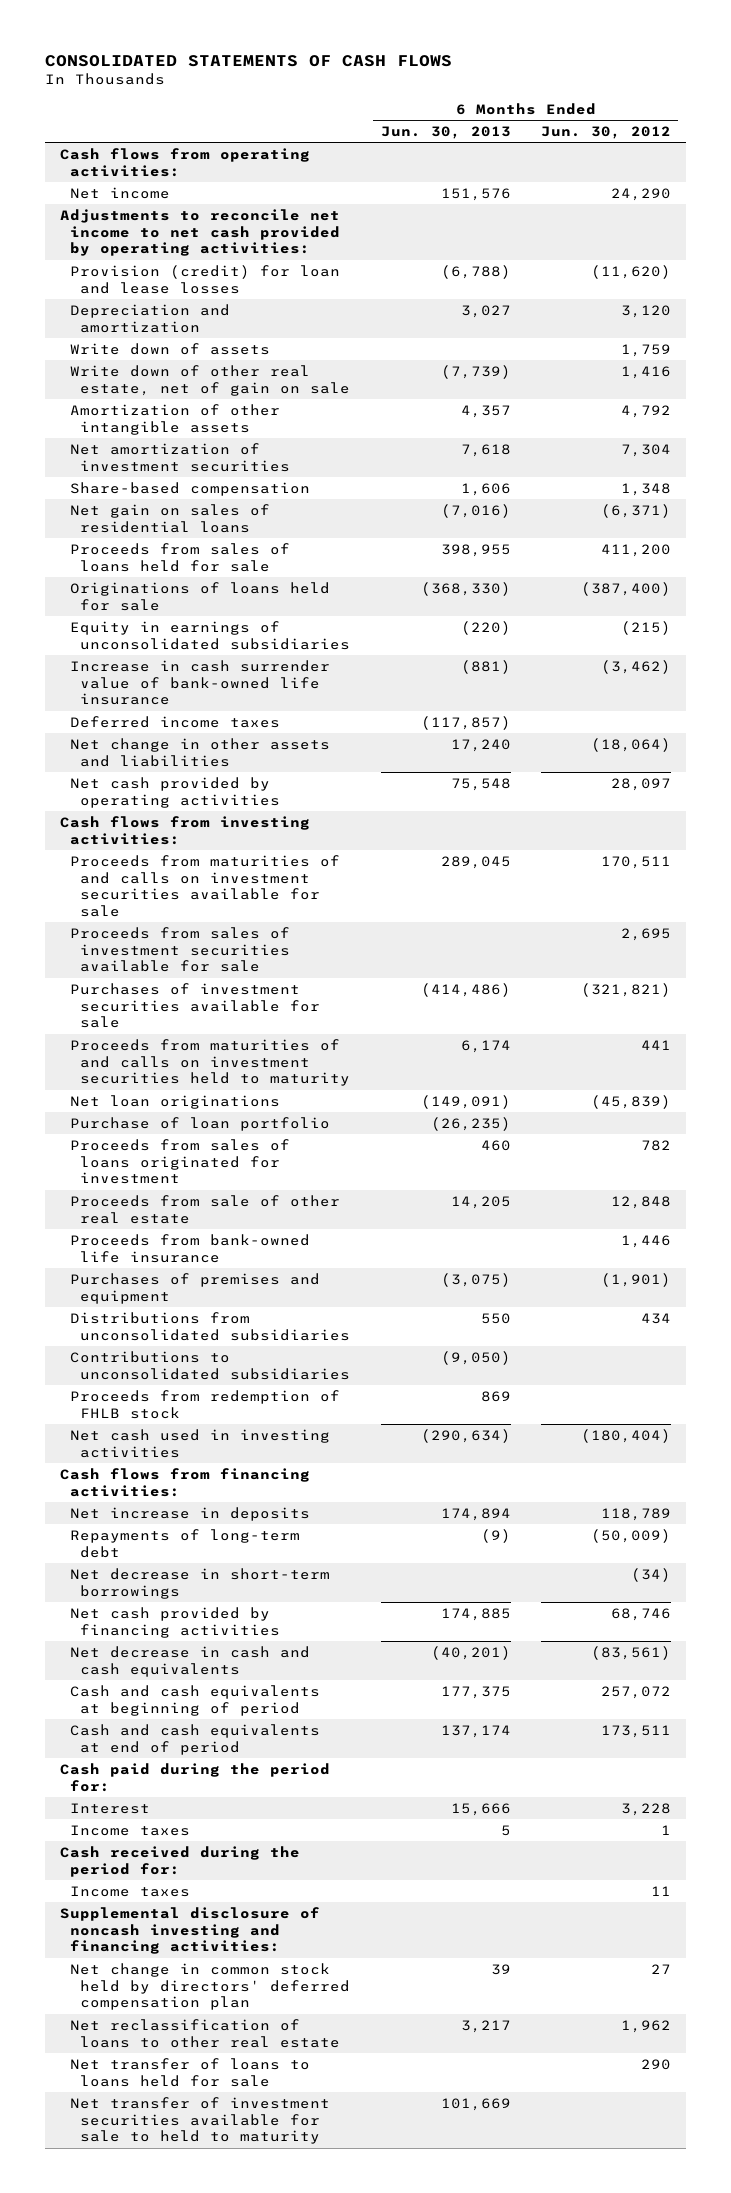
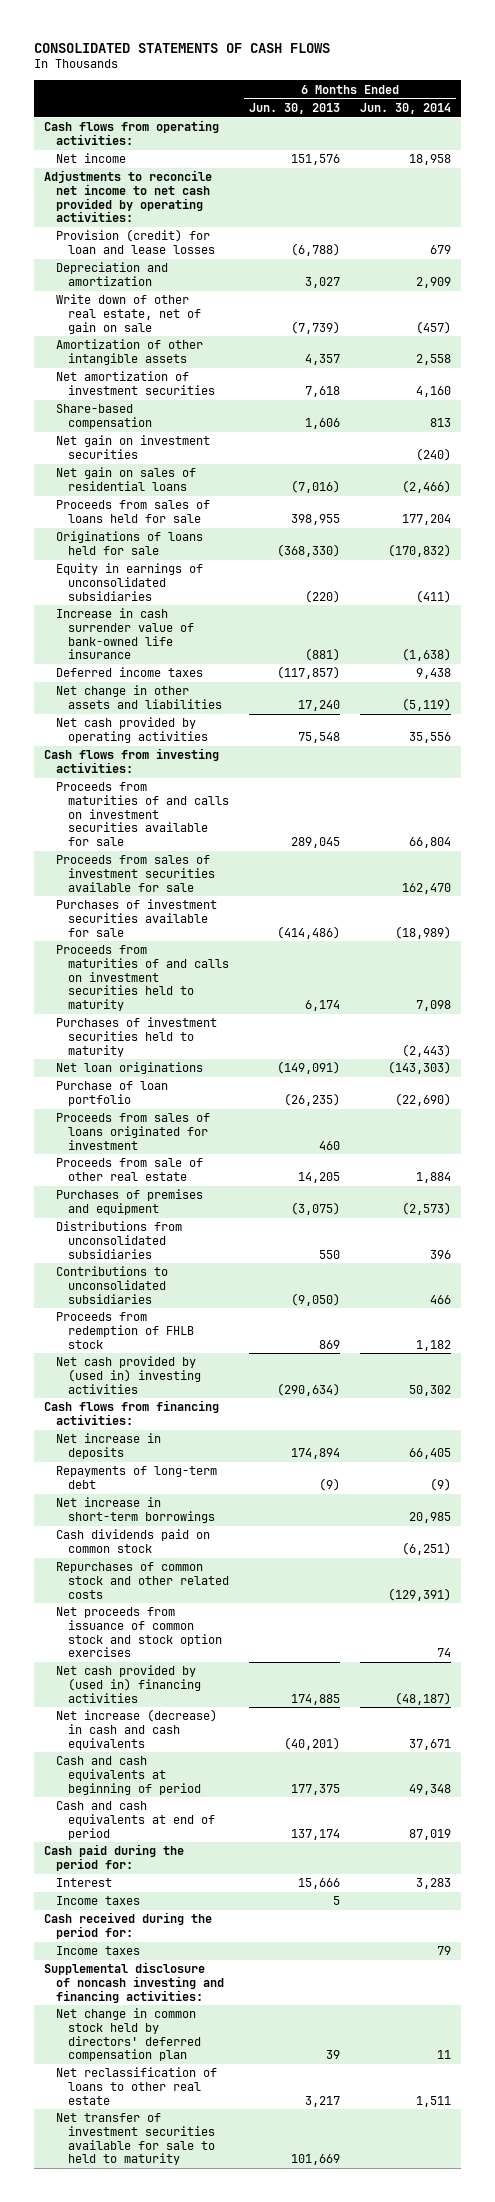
[540,125,671,139] Jun. 30, 2012 -> none
none -> [359,102,451,114] Jun. 30, 2014
[70,342,271,355] Write down of assets -> none
none -> [56,435,211,459] Net gain on investment securities
none -> [56,1017,218,1057] Purchases of investment securities held to maturity
[70,1233,311,1263] Proceeds from bank-owned life insurance -> none
[70,1428,331,1458] Net cash used in investing activities -> [56,1356,202,1394] Net cash provided by (used in) investing activities
[70,1567,331,1599] Net decrease in short-term borrowings -> [56,1497,216,1523] Net increase in short-term borrowings
none -> [56,1529,211,1553] Cash dividends paid on common stock
none -> [56,1562,230,1599] Repurchases of common stock and other related costs
none -> [56,1607,223,1658] Net proceeds from issuance of common stock and stock option exercises
[70,1606,281,1638] Net cash provided by financing activities -> [56,1665,202,1703] Net cash provided by (used in) financing activities
[70,1645,311,1677] Net decrease in cash and cash equivalents -> [56,1709,218,1750] Net increase (decrease) in cash and cash equivalents
[70,2057,311,2087] Net transfer of loans to loans held for sale -> none

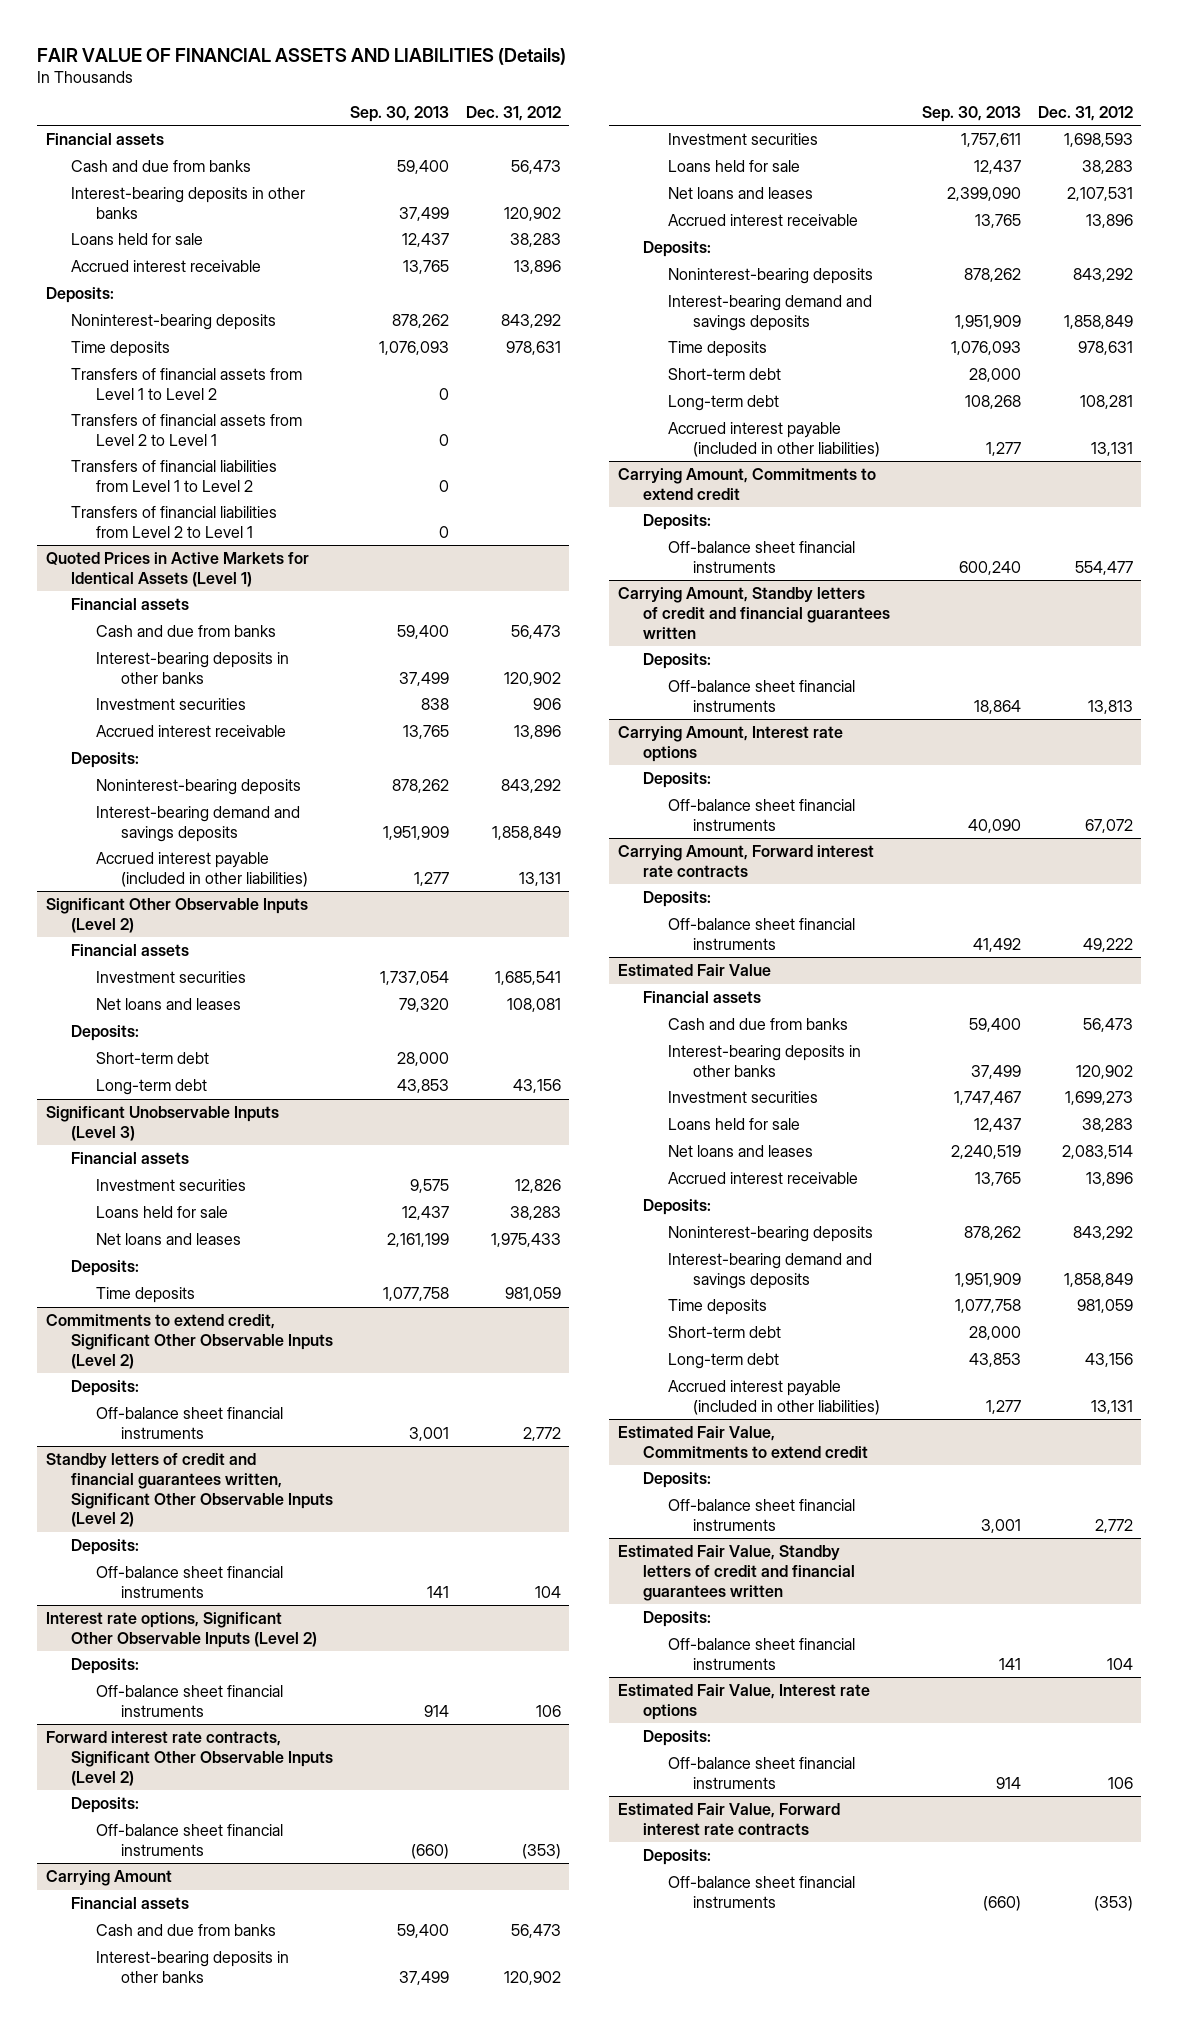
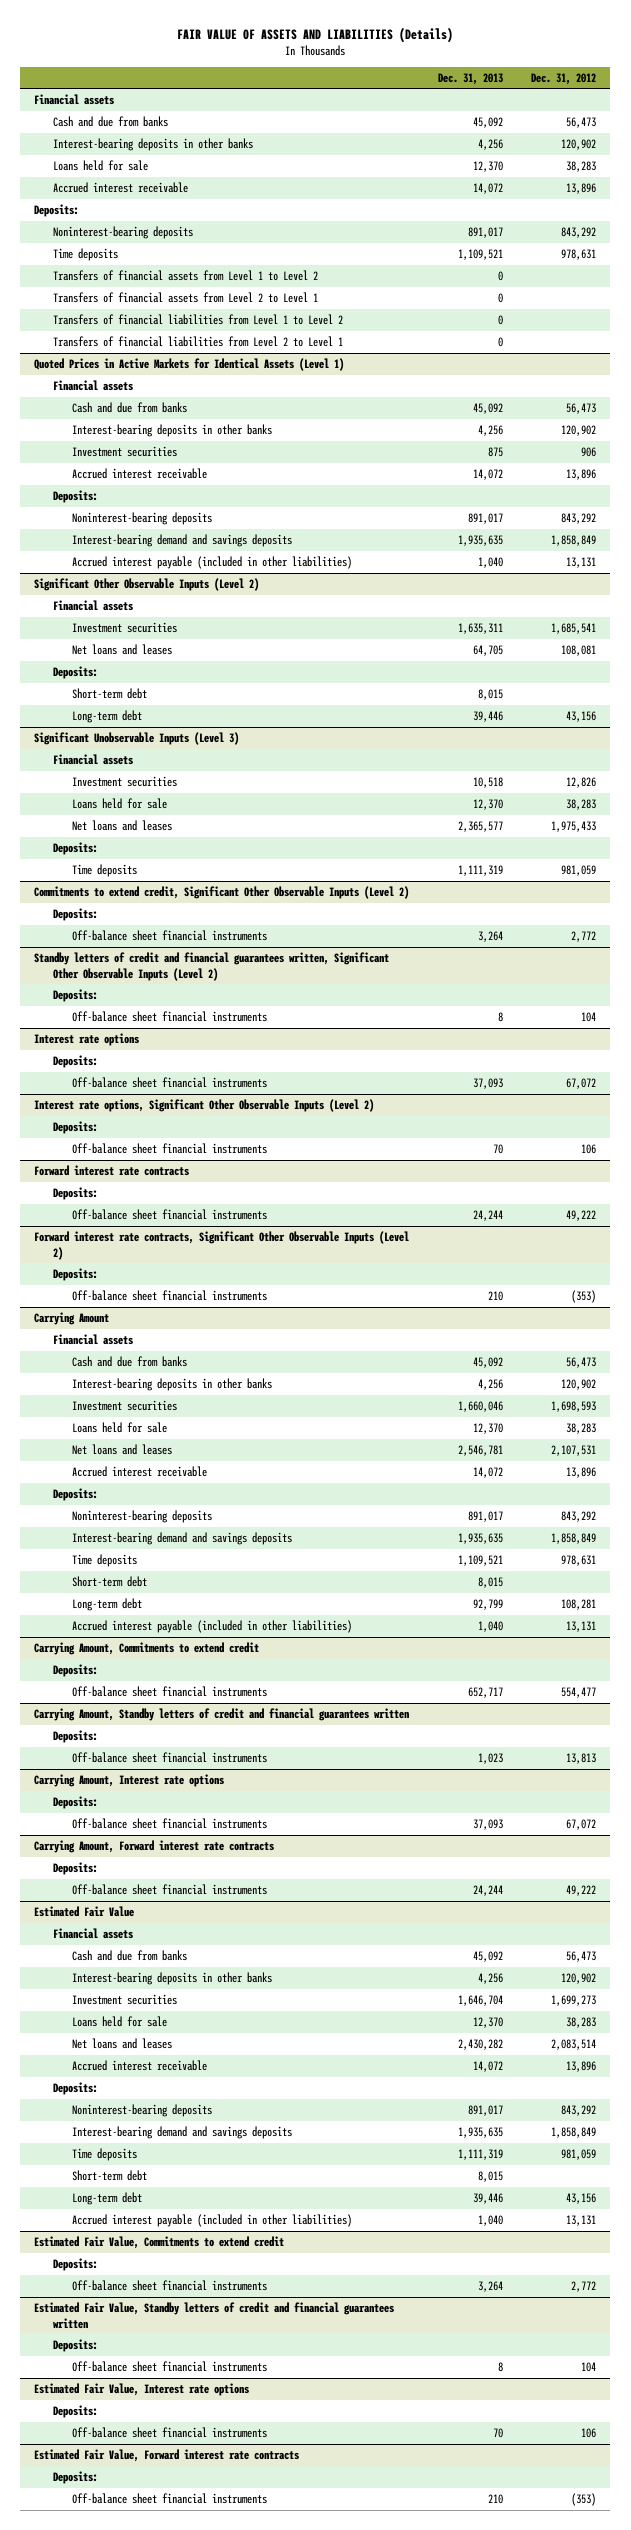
[36,47,566,65] FAIR VALUE OF FINANCIAL ASSETS AND LIABILITIES (Details) -> [177,26,454,43] FAIR VALUE OF ASSETS AND LIABILITIES (Details)
[349,106,449,123] Sep. 30, 2013 -> none
none -> [437,72,503,85] Dec. 31, 2013
none -> [34,1033,140,1047] Interest rate options
none -> [53,1055,99,1069] Deposits:
none -> [71,1077,267,1089] Off-balance sheet financial instruments
none -> [34,1165,190,1177] Forward interest rate contracts
none -> [53,1187,99,1201] Deposits:
none -> [71,1209,267,1221] Off-balance sheet financial instruments

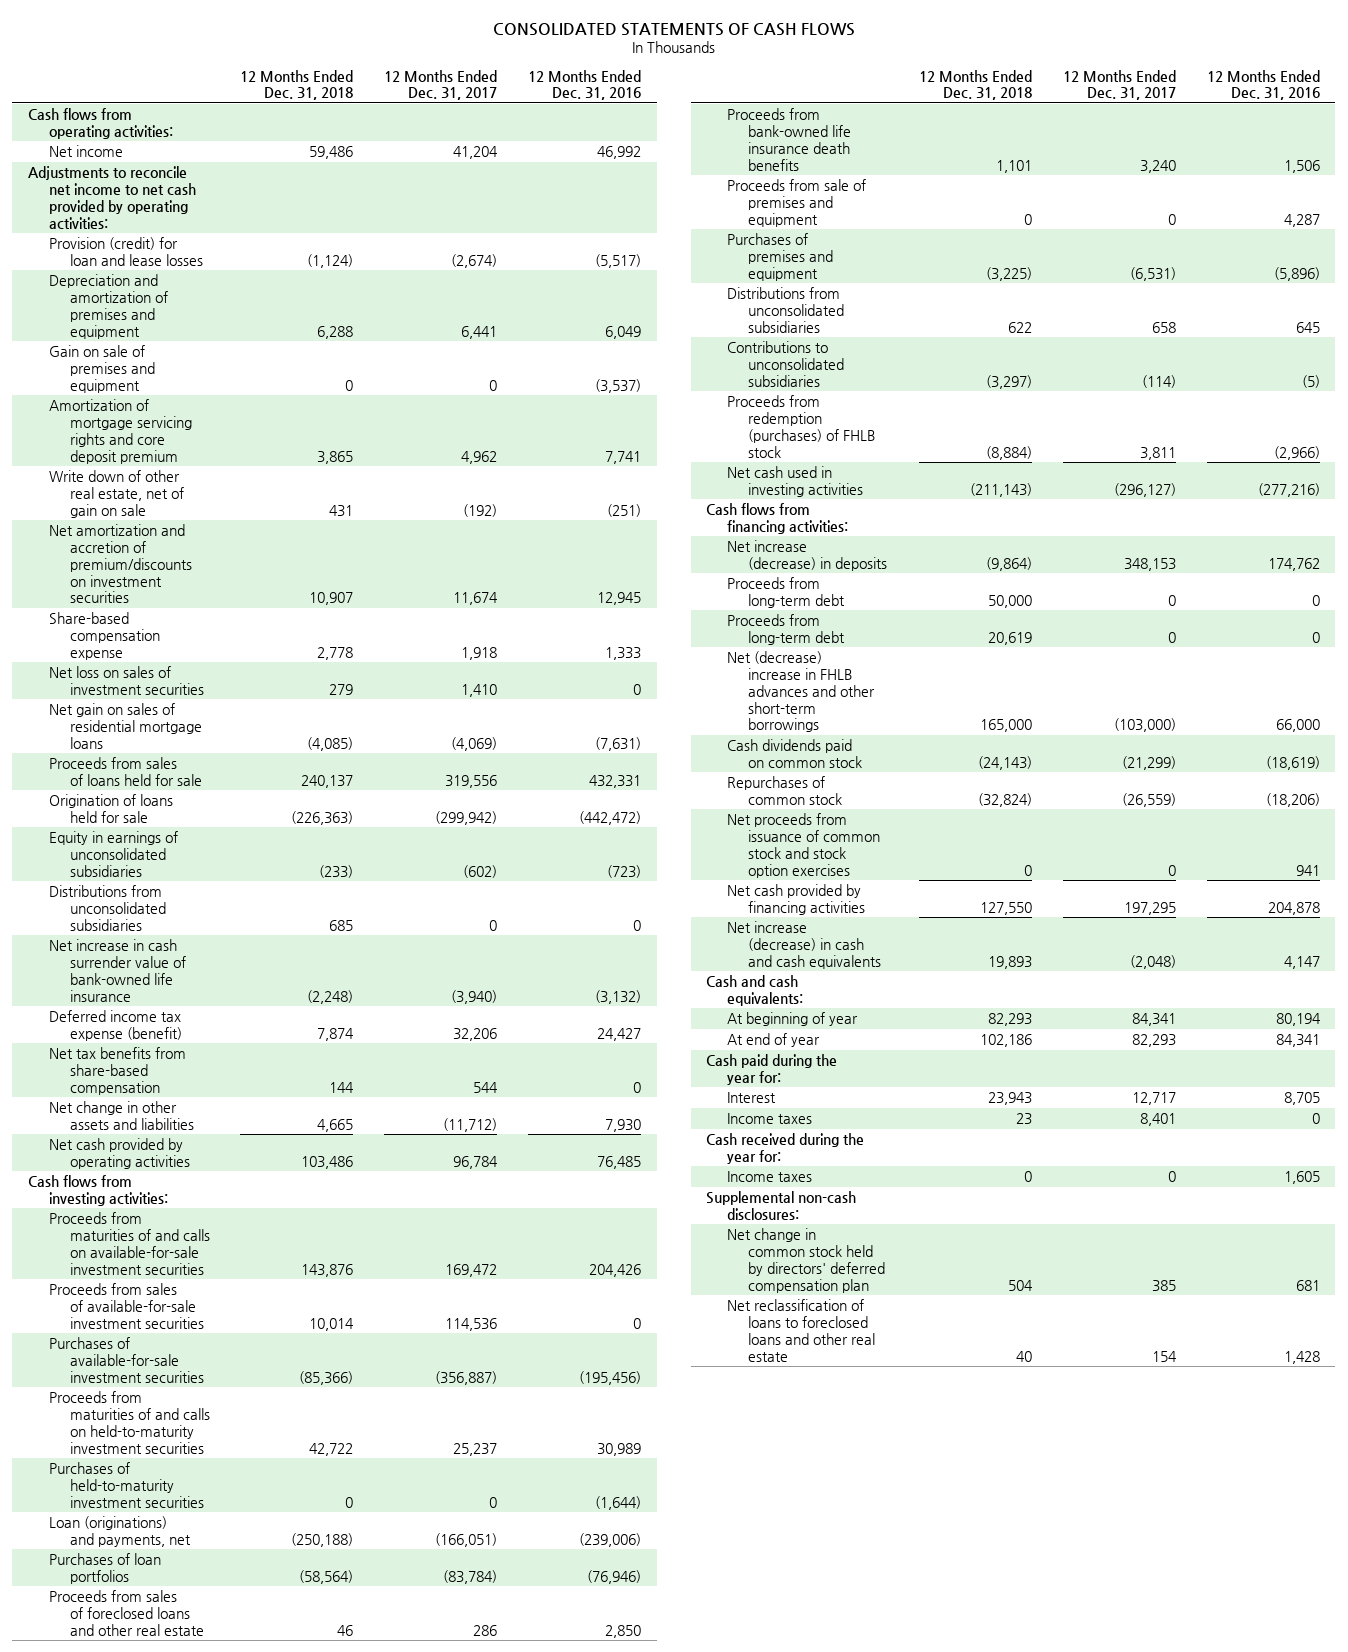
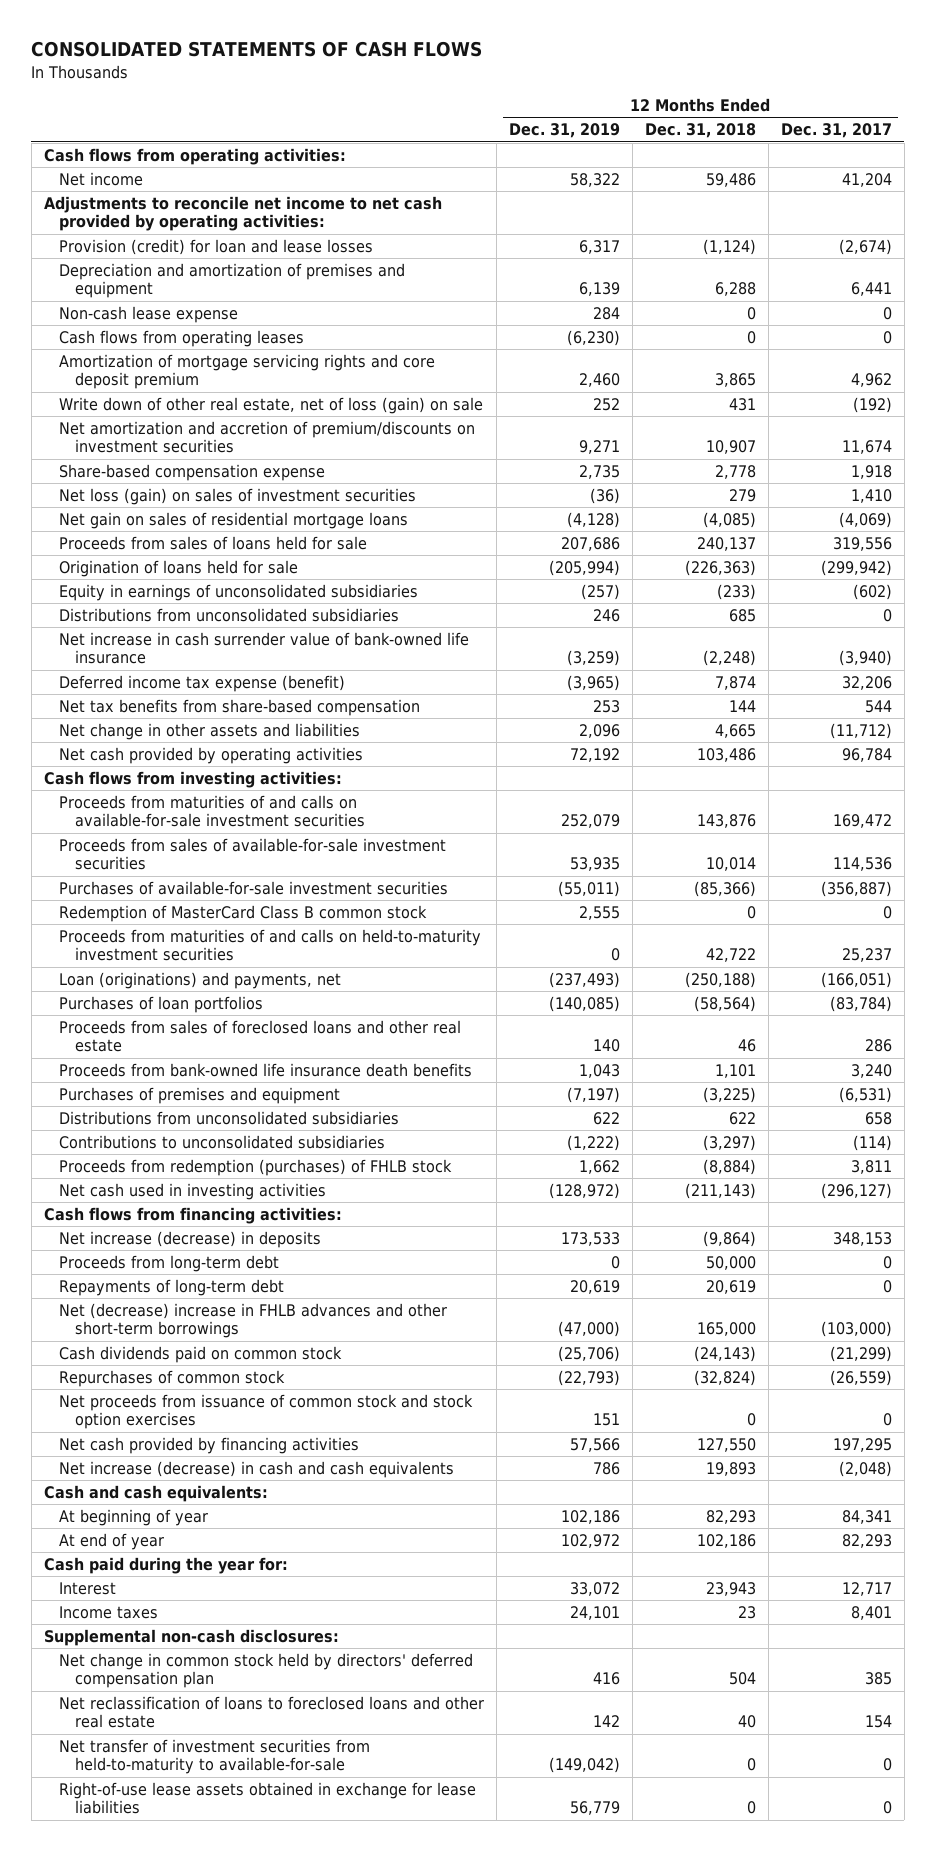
[528,69,642,101] 12 Months Ended Dec. 31, 2016 -> none
none -> [509,123,621,139] Dec. 31, 2019
[48,345,155,393] Gain on sale of premises and equipment -> none
none -> [59,305,239,323] Non-cash lease expense
none -> [59,329,305,347] Cash flows from operating leases
[48,470,184,518] Write down of other real estate, net of gain on sale -> [59,396,484,414] Write down of other real estate, net of loss (gain) on sale
[48,666,204,695] Net loss on sales of investment securities -> [59,487,417,505] Net loss (gain) on sales of investment securities
none -> [59,904,428,922] Redemption of MasterCard Class B common stock
[48,1462,204,1508] Purchases of held-to-maturity investment securities -> none
[727,179,867,227] Proceeds from sale of premises and equipment -> none
[727,614,845,645] Proceeds from long-term debt -> [59,1278,285,1296] Repayments of long-term debt
[706,1133,865,1164] Cash received during the year for: -> none
[727,1171,813,1183] Income taxes -> none
none -> [59,1738,371,1775] Net transfer of investment securities from held-to-maturity to available-for-sale
none -> [59,1781,477,1815] Right-of-use lease assets obtained in exchange for lease liabilities

